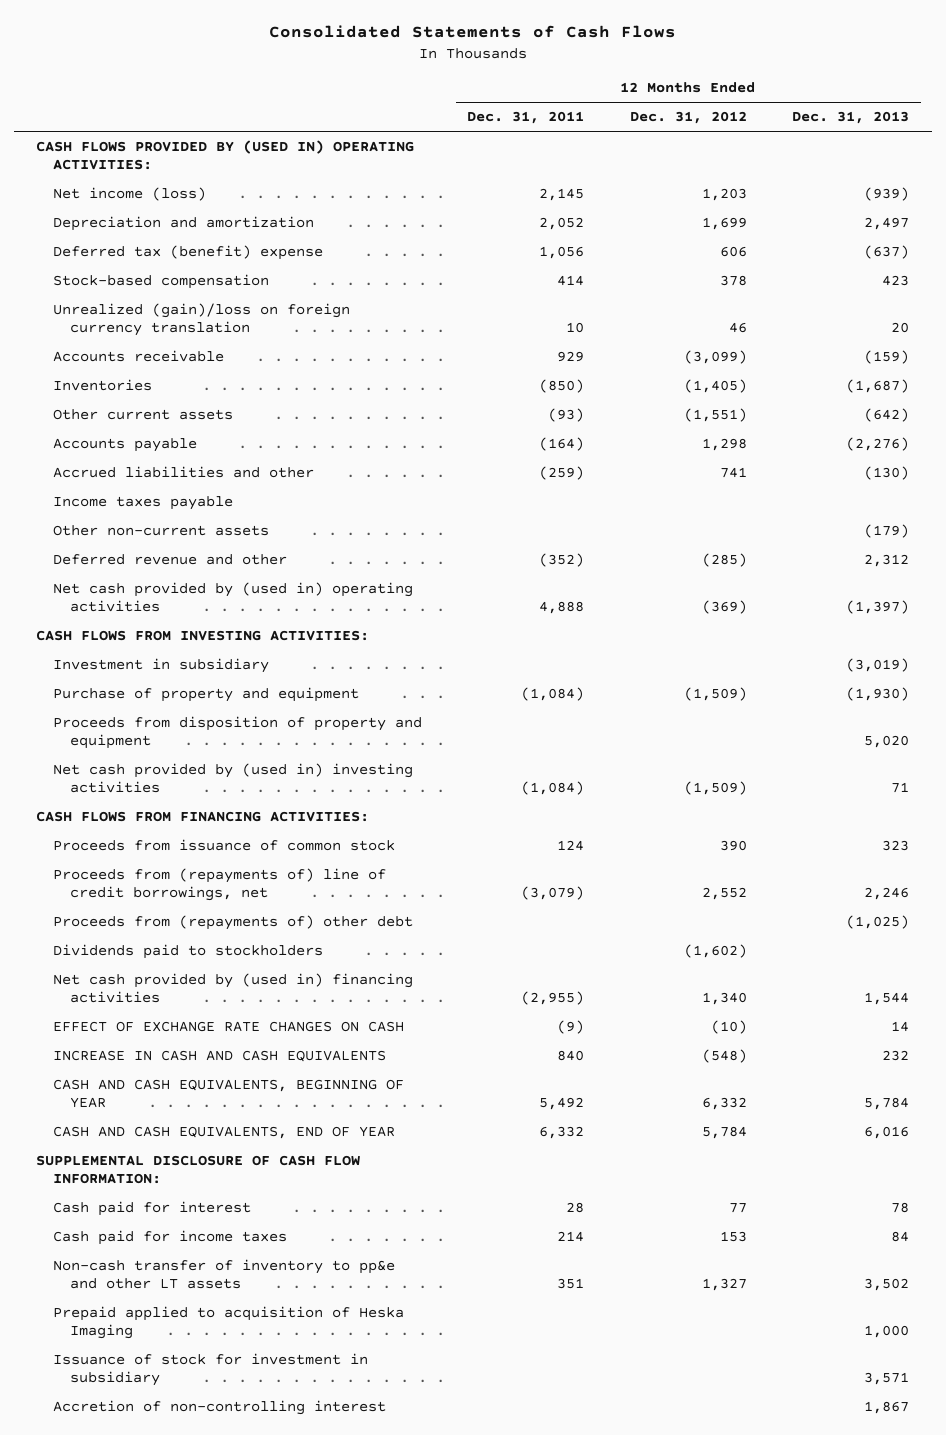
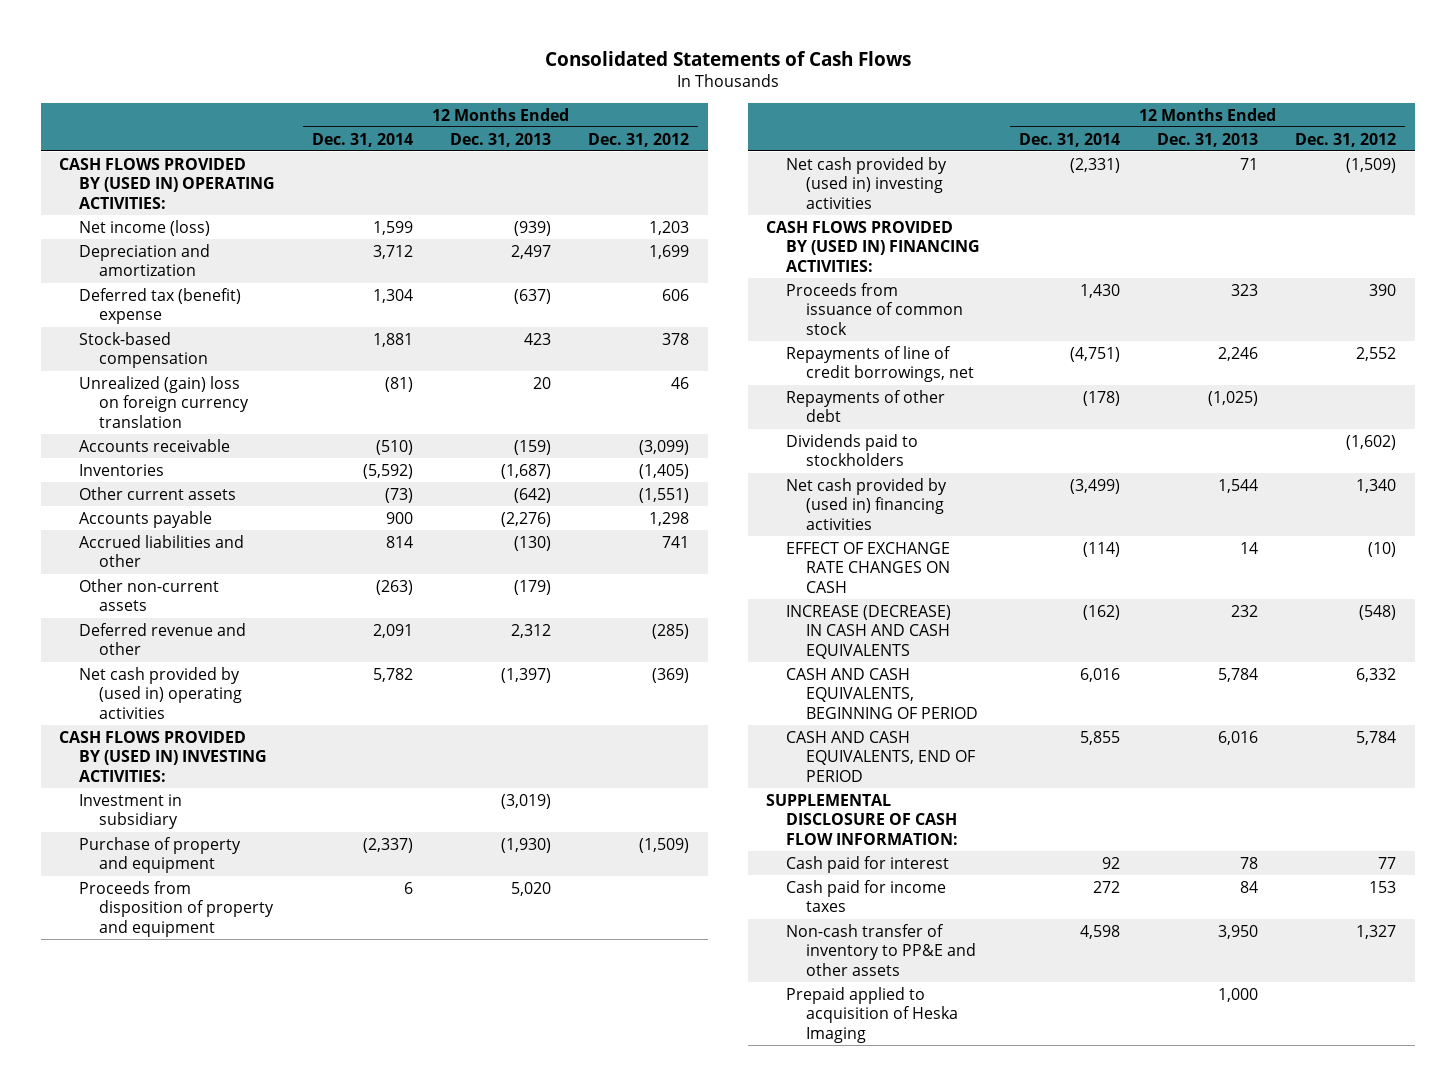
[467,111,585,125] Dec. 31, 2011 -> none
none -> [312,132,414,147] Dec. 31, 2014
[52,303,350,337] Unrealized (gain)/loss on foreign currency translation -> [79,375,250,429] Unrealized (gain) loss on foreign currency translation
[52,496,233,511] Income taxes payable -> none
[36,630,370,642] CASH FLOWS FROM INVESTING ACTIVITIES: -> [59,730,268,783] CASH FLOWS PROVIDED BY (USED IN) INVESTING ACTIVITIES:
[36,811,370,823] CASH FLOWS FROM FINANCING ACTIVITIES: -> [766,220,981,273] CASH FLOWS PROVIDED BY (USED IN) FINANCING ACTIVITIES:
[52,868,386,902] Proceeds from (repayments of) line of credit borrowings, net -> [786,345,975,383] Repayments of line of credit borrowings, net
[52,915,413,931] Proceeds from (repayments of) other debt -> [786,389,946,423] Repayments of other debt
[52,1050,386,1063] INCREASE IN CASH AND CASH EQUIVALENTS -> [786,604,952,660] INCREASE (DECREASE) IN CASH AND CASH EQUIVALENTS
[52,1079,404,1109] CASH AND CASH EQUIVALENTS, BEGINNING OF YEAR -> [786,667,979,720] CASH AND CASH EQUIVALENTS, BEGINNING OF PERIOD
[52,1126,395,1140] CASH AND CASH EQUIVALENTS, END OF YEAR -> [786,730,976,783] CASH AND CASH EQUIVALENTS, END OF PERIOD
[52,1259,395,1290] Non-cash transfer of inventory to pp&e and other LT assets -> [786,923,977,977] Non-cash transfer of inventory to PP&E and other assets
[864,1278,910,1292] 3,502 -> [1218,924,1259,939] 3,950
[52,1353,368,1387] Issuance of stock for investment in subsidiary -> none
[52,1400,386,1416] Accretion of non-controlling interest -> none

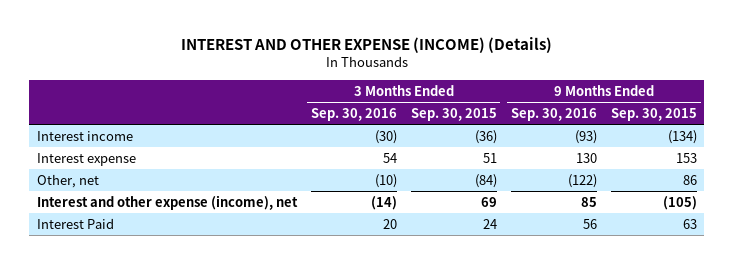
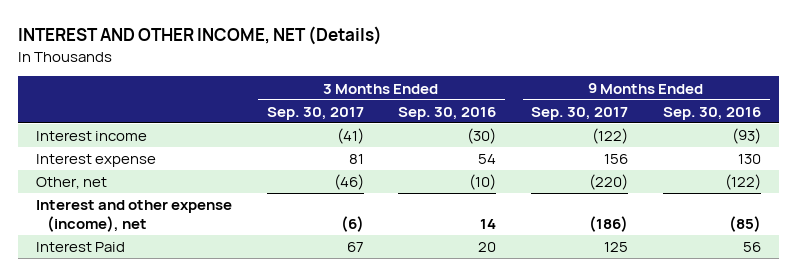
[180,36,552,53] INTEREST AND OTHER EXPENSE (INCOME) (Details) -> [18,26,383,46] INTEREST AND OTHER INCOME, NET (Details)
[410,107,497,121] Sep. 30, 2015 -> none
[610,107,697,121] Sep. 30, 2015 -> none
none -> [266,106,364,120] Sep. 30, 2017
none -> [531,106,629,120] Sep. 30, 2017
[370,195,397,210] (14) -> [480,218,497,229] 14
[580,196,597,207] 85 -> [729,215,762,232] (85)

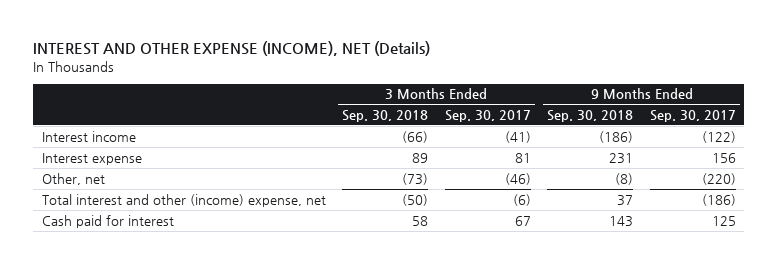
[18,26,383,46] INTEREST AND OTHER INCOME, NET (Details) -> [33,41,431,57] INTEREST AND OTHER EXPENSE (INCOME), NET (Details)
[398,106,497,120] Sep. 30, 2016 -> none
[663,106,762,120] Sep. 30, 2016 -> none
none -> [342,110,429,123] Sep. 30, 2018
none -> [547,110,634,123] Sep. 30, 2018
[35,200,232,232] Interest and other expense (income), net -> [41,193,326,207] Total interest and other (income) expense, net
[35,242,125,253] Interest Paid -> [41,214,174,228] Cash paid for interest

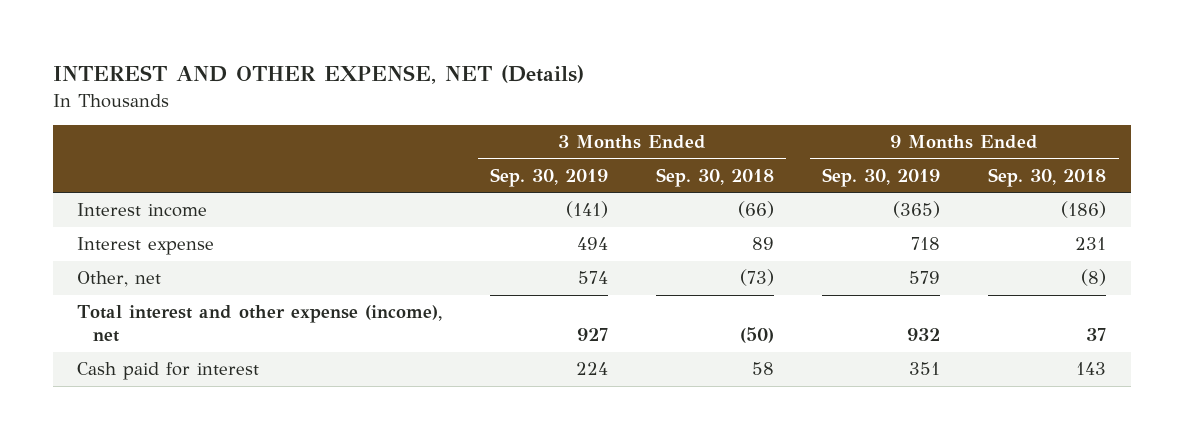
[33,41,431,57] INTEREST AND OTHER EXPENSE (INCOME), NET (Details) -> [52,65,584,85] INTEREST AND OTHER EXPENSE, NET (Details)
[444,110,531,123] Sep. 30, 2017 -> none
[649,110,736,123] Sep. 30, 2017 -> none
none -> [489,167,608,187] Sep. 30, 2019
none -> [822,167,941,187] Sep. 30, 2019
[41,193,326,207] Total interest and other (income) expense, net -> [76,305,442,343] Total interest and other expense (income), net

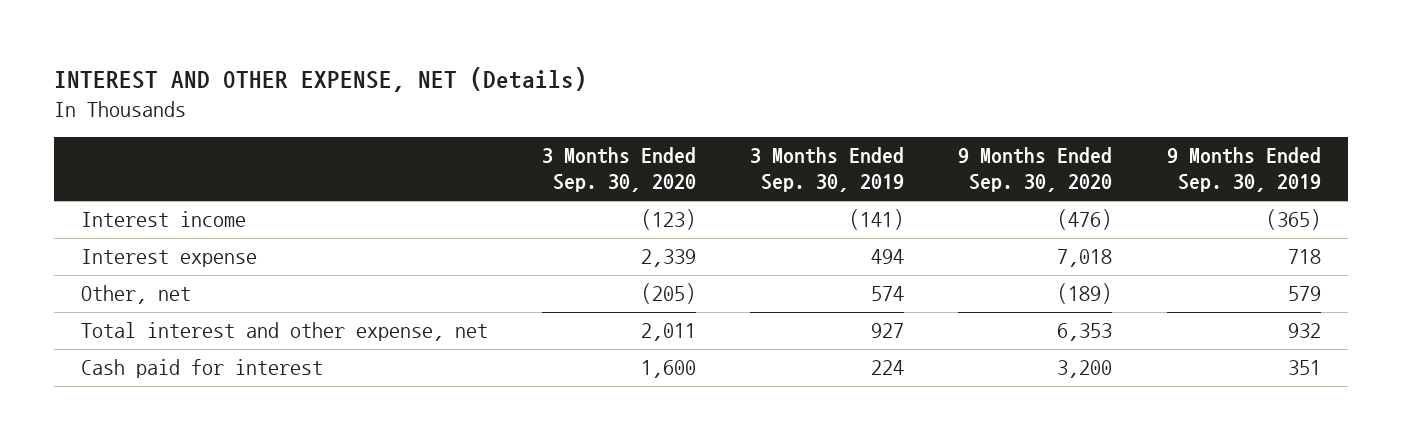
[656,167,775,187] Sep. 30, 2018 -> none
[988,167,1107,187] Sep. 30, 2018 -> none
none -> [542,147,697,193] 3 Months Ended Sep. 30, 2020
none -> [958,147,1113,193] 9 Months Ended Sep. 30, 2020
[76,305,442,343] Total interest and other expense (income), net -> [80,322,488,342] Total interest and other expense, net

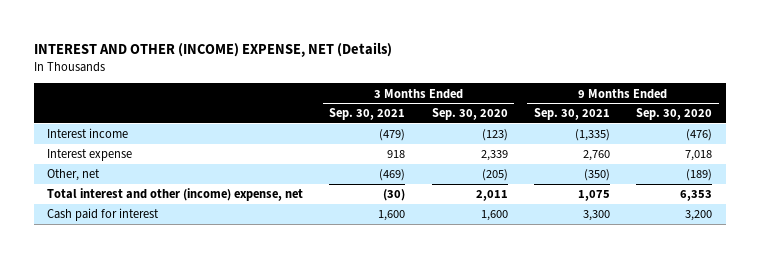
[53,66,587,92] INTEREST AND OTHER EXPENSE, NET (Details) -> [33,41,392,57] INTEREST AND OTHER (INCOME) EXPENSE, NET (Details)
[750,147,905,193] 3 Months Ended Sep. 30, 2019 -> none
[1166,147,1321,193] 9 Months Ended Sep. 30, 2019 -> none
none -> [329,108,406,121] Sep. 30, 2021
none -> [534,108,611,121] Sep. 30, 2021
[80,322,488,342] Total interest and other expense, net -> [46,188,303,202] Total interest and other (income) expense, net

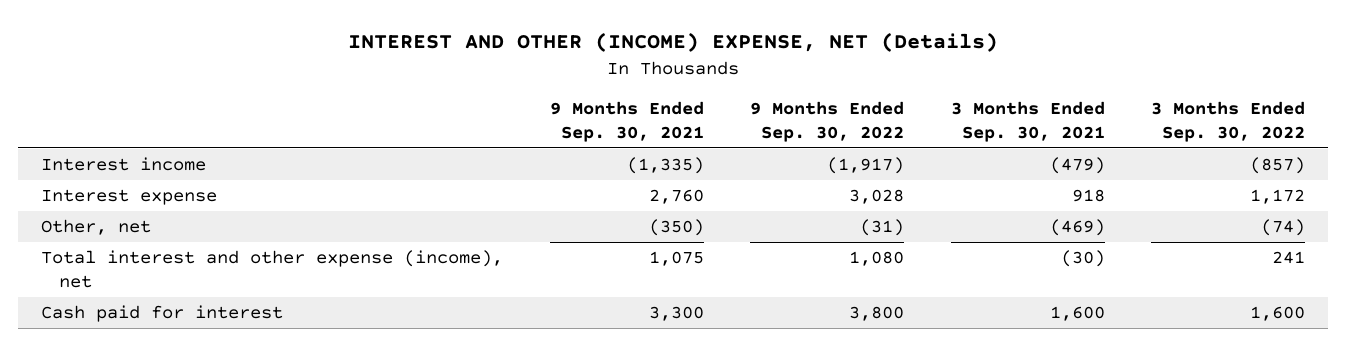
[431,108,508,121] Sep. 30, 2020 -> none
[636,108,713,121] Sep. 30, 2020 -> none
none -> [750,101,905,143] 9 Months Ended Sep. 30, 2022
none -> [1151,101,1306,143] 3 Months Ended Sep. 30, 2022
[46,188,303,202] Total interest and other (income) expense, net -> [41,250,504,289] Total interest and other expense (income), net

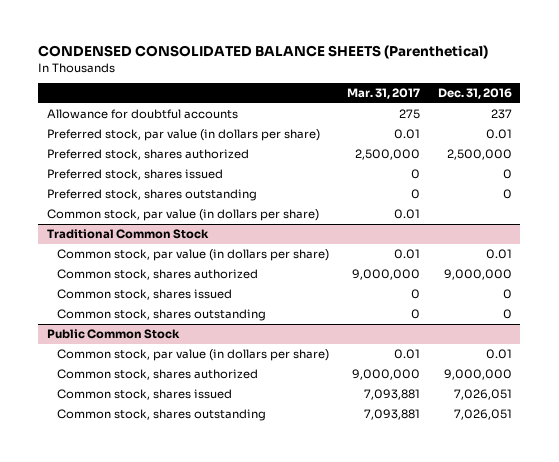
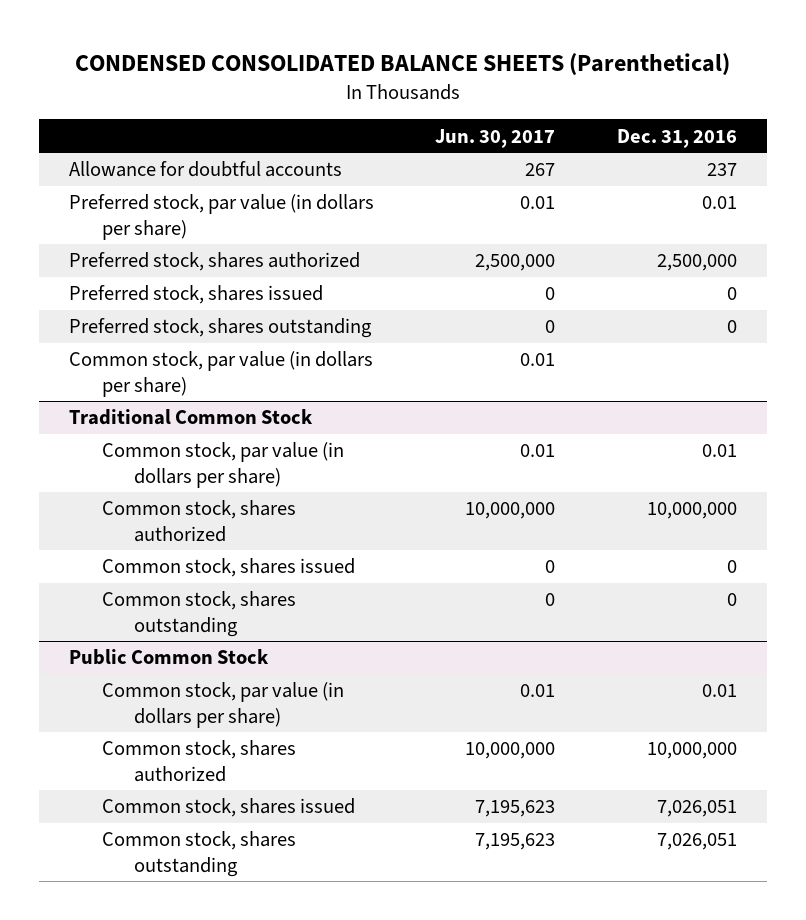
[346,88,420,100] Mar. 31, 2017 -> none
none -> [435,128,556,148] Jun. 30, 2017
[443,269,512,281] 9,000,000 -> [646,502,737,520] 10,000,000
[443,369,512,381] 9,000,000 -> [646,742,737,760] 10,000,000

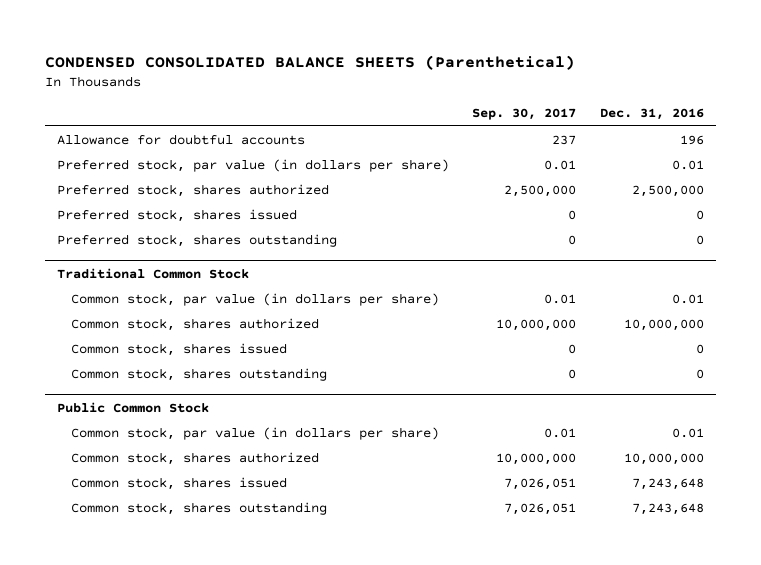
[435,128,556,148] Jun. 30, 2017 -> none
none -> [472,108,577,121] Sep. 30, 2017
[706,163,737,177] 237 -> [679,134,704,145] 196
[69,351,374,397] Common stock, par value (in dollars per share) -> none
[656,800,737,818] 7,026,051 -> [631,477,704,490] 7,243,648
[656,833,737,851] 7,026,051 -> [631,502,704,515] 7,243,648

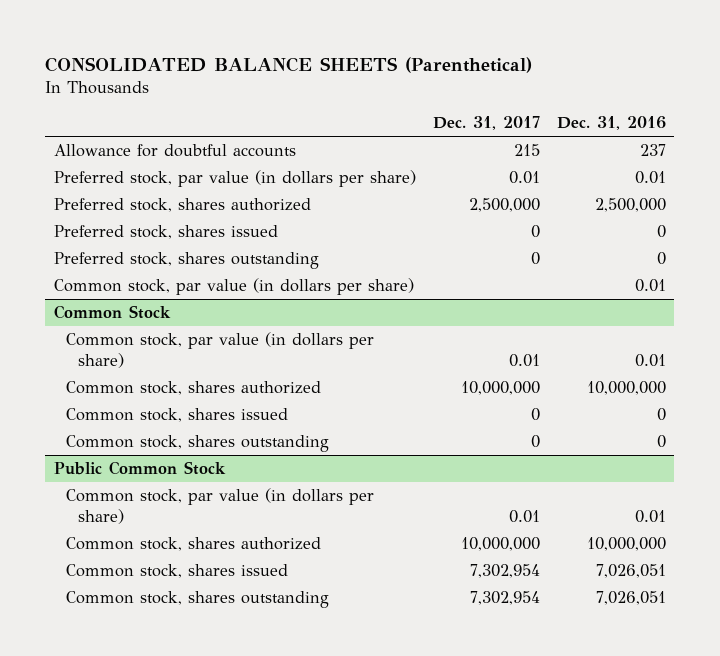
[45,55,576,71] CONDENSED CONSOLIDATED BALANCE SHEETS (Parenthetical) -> [45,56,533,73] CONSOLIDATED BALANCE SHEETS (Parenthetical)
[472,108,577,121] Sep. 30, 2017 -> none
none -> [432,116,540,131] Dec. 31, 2017
[679,134,704,145] 196 -> [639,144,666,157] 237
[57,267,250,279] Traditional Common Stock -> none
none -> [53,305,171,320] Common Stock
none -> [65,332,374,369] Common stock, par value (in dollars per share)
[631,477,704,490] 7,243,648 -> [595,564,666,579] 7,026,051
[631,502,704,515] 7,243,648 -> [595,591,666,606] 7,026,051

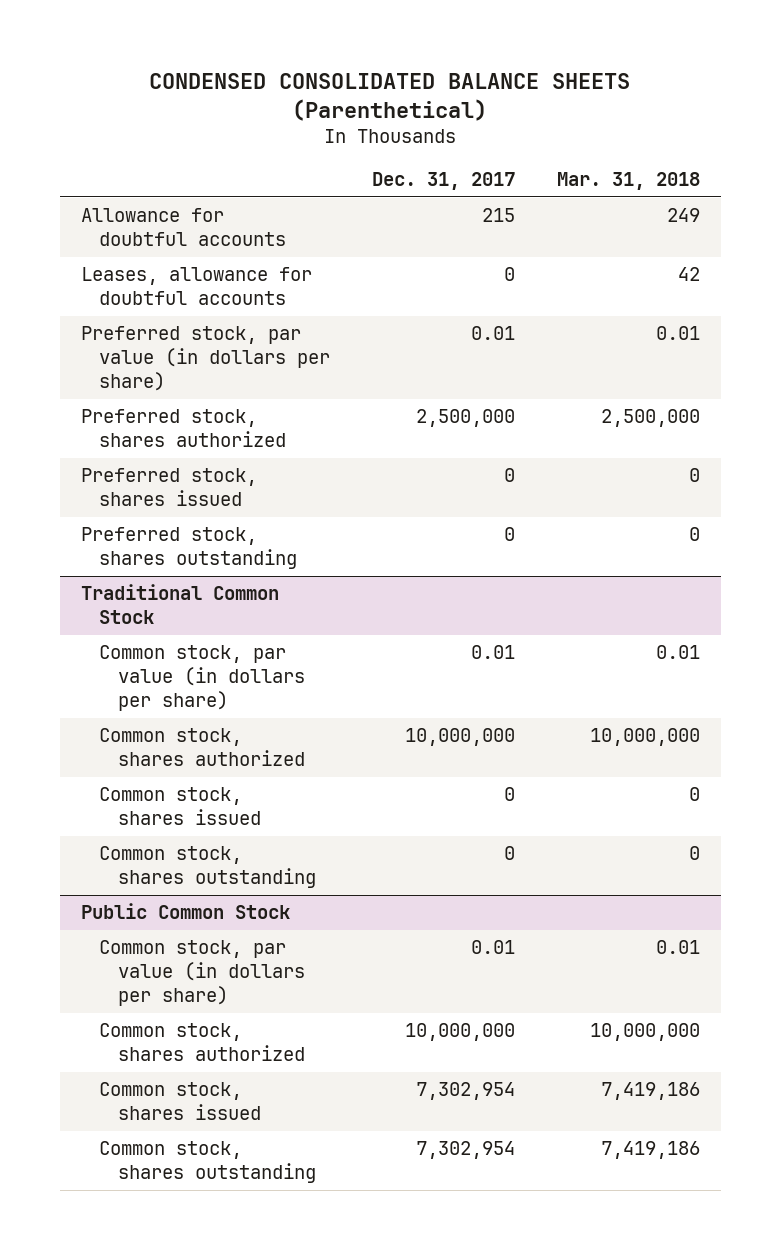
[45,56,533,73] CONSOLIDATED BALANCE SHEETS (Parenthetical) -> [149,72,631,121] CONDENSED CONSOLIDATED BALANCE SHEETS (Parenthetical)
[556,116,666,131] Dec. 31, 2016 -> none
none -> [556,171,700,190] Mar. 31, 2018
none -> [80,267,312,306] Leases, allowance for doubtful accounts
[53,278,414,296] Common stock, par value (in dollars per share) -> none
[53,305,171,320] Common Stock -> [80,584,279,625] Traditional Common Stock

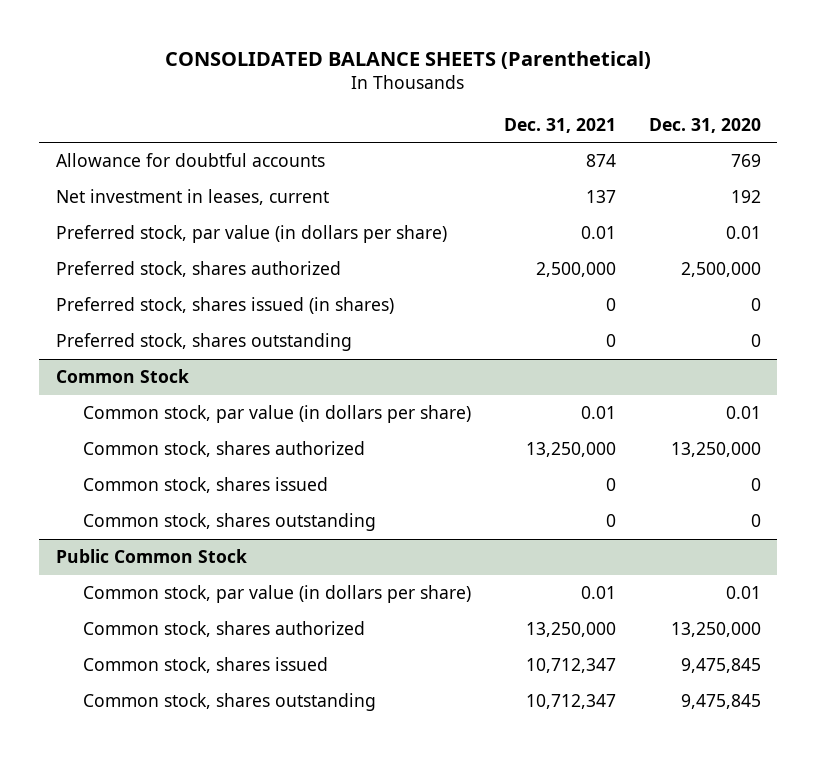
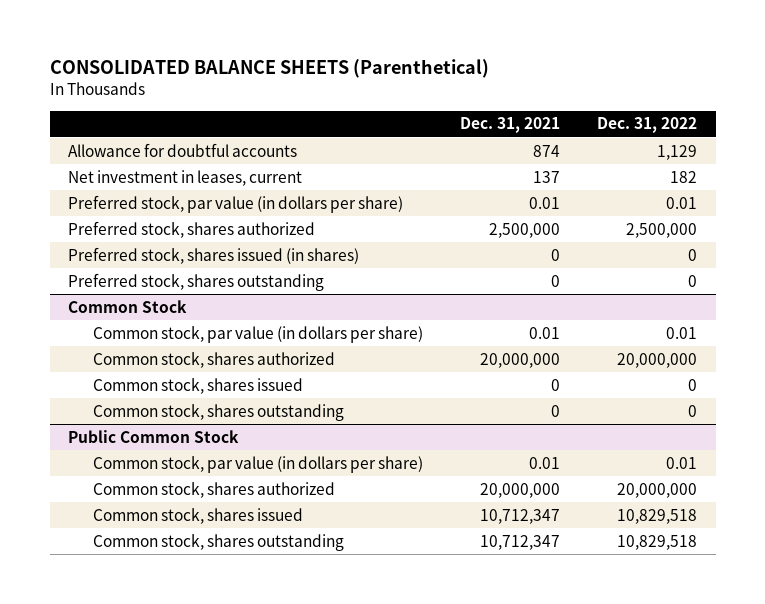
[648,117,761,133] Dec. 31, 2020 -> none
none -> [597,117,698,134] Dec. 31, 2022
[525,442,616,458] 13,250,000 -> [479,352,560,368] 20,000,000
[525,622,616,638] 13,250,000 -> [479,482,560,498] 20,000,000

